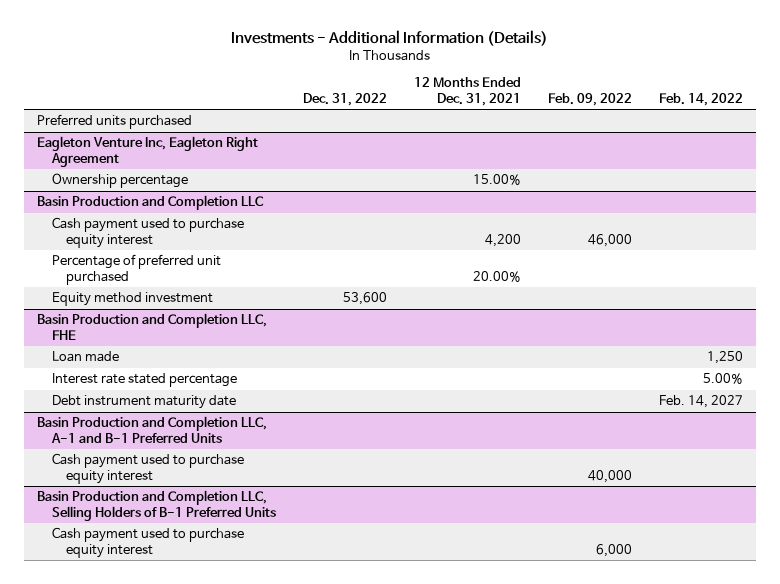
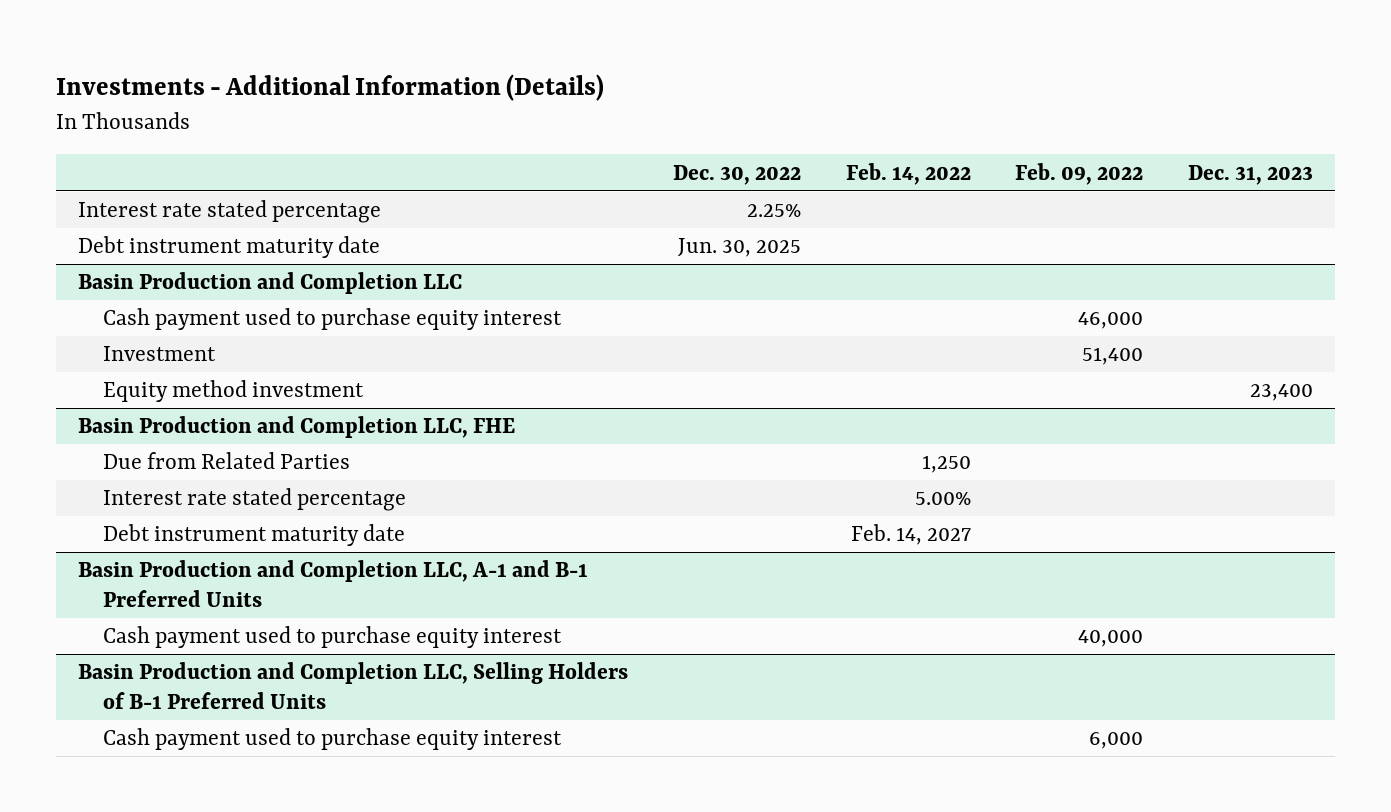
[302,92,387,106] Dec. 31, 2022 -> none
[413,77,521,106] 12 Months Ended Dec. 31, 2021 -> none
none -> [673,164,802,185] Dec. 30, 2022
none -> [1187,164,1313,185] Dec. 31, 2023
[37,114,193,130] Preferred units purchased -> none
[37,136,259,167] Eagleton Venture Inc, Eagleton Right Agreement -> none
[51,173,188,189] Ownership percentage -> none
none -> [78,200,382,224] Interest rate stated percentage
none -> [78,236,381,259] Debt instrument maturity date
[51,254,221,285] Percentage of preferred unit purchased -> none
none -> [102,346,216,362] Investment
[51,351,119,363] Loan made -> [102,452,350,470] Due from Related Parties

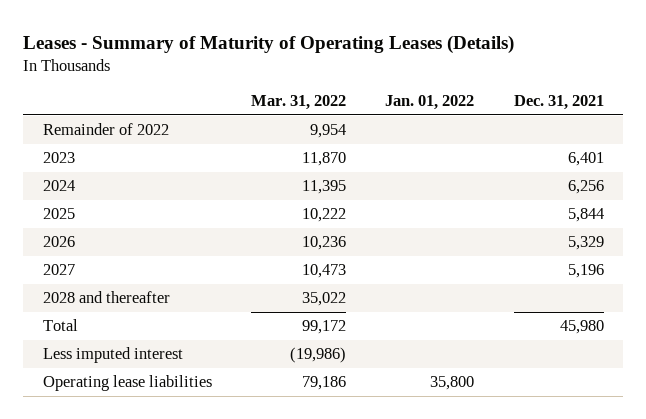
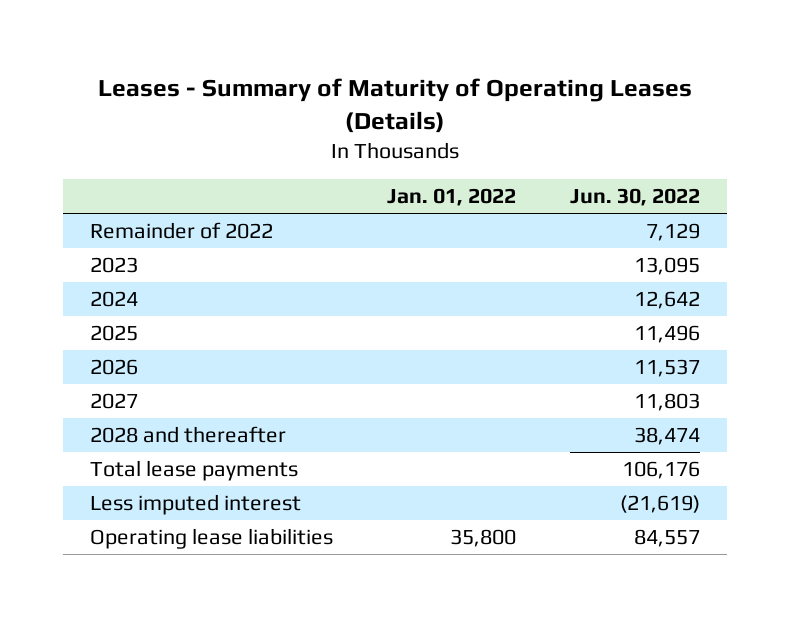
[250,95,346,111] Mar. 31, 2022 -> none
[513,95,604,111] Dec. 31, 2021 -> none
none -> [569,187,700,206] Jun. 30, 2022
[42,319,78,332] Total -> [89,460,298,482] Total lease payments

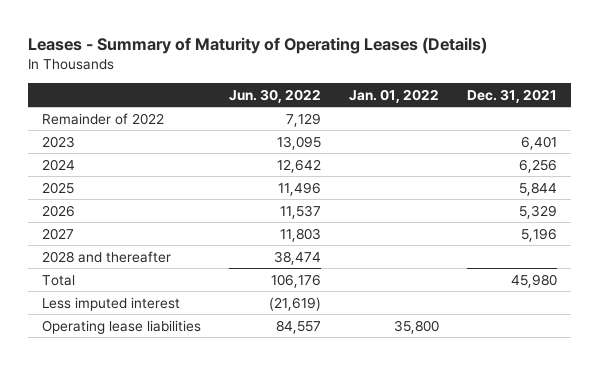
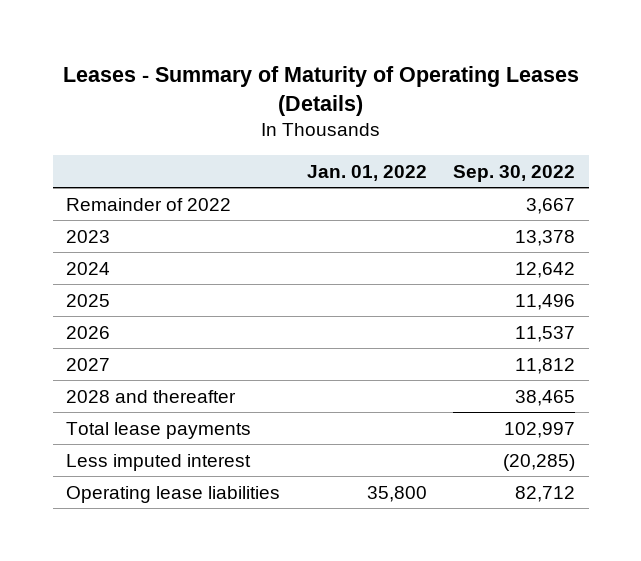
[229,88,322,103] Jun. 30, 2022 -> none
[466,88,557,103] Dec. 31, 2021 -> none
none -> [453,164,576,182] Sep. 30, 2022
[42,274,76,286] Total -> [65,421,251,439] Total lease payments

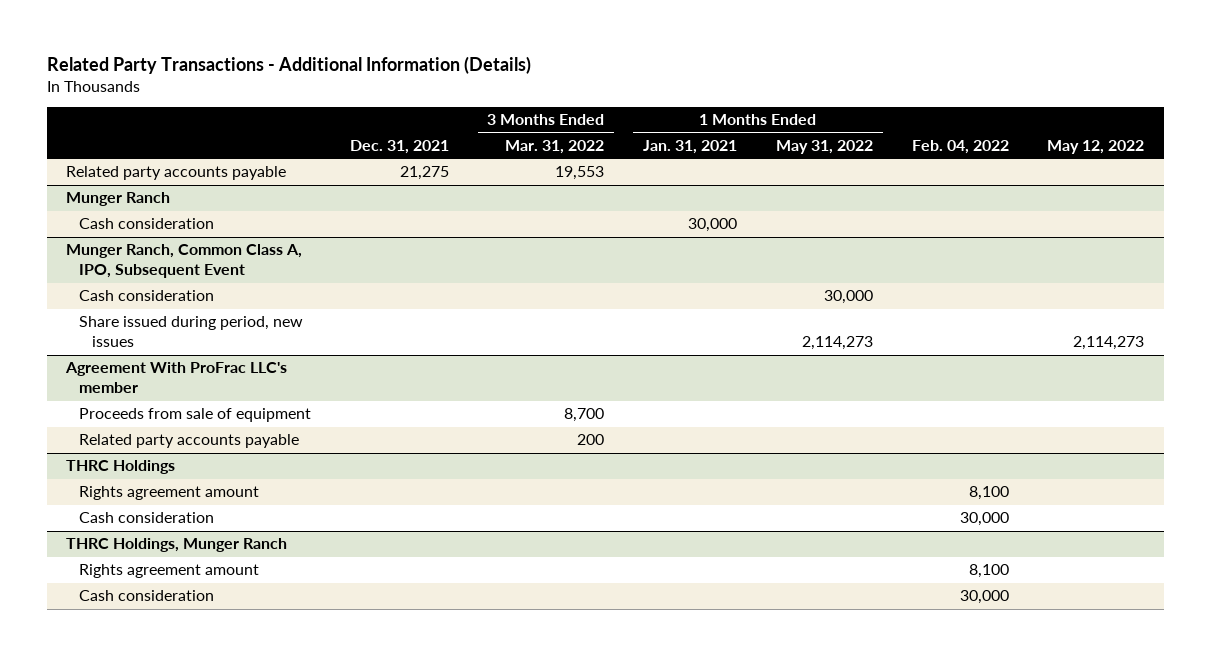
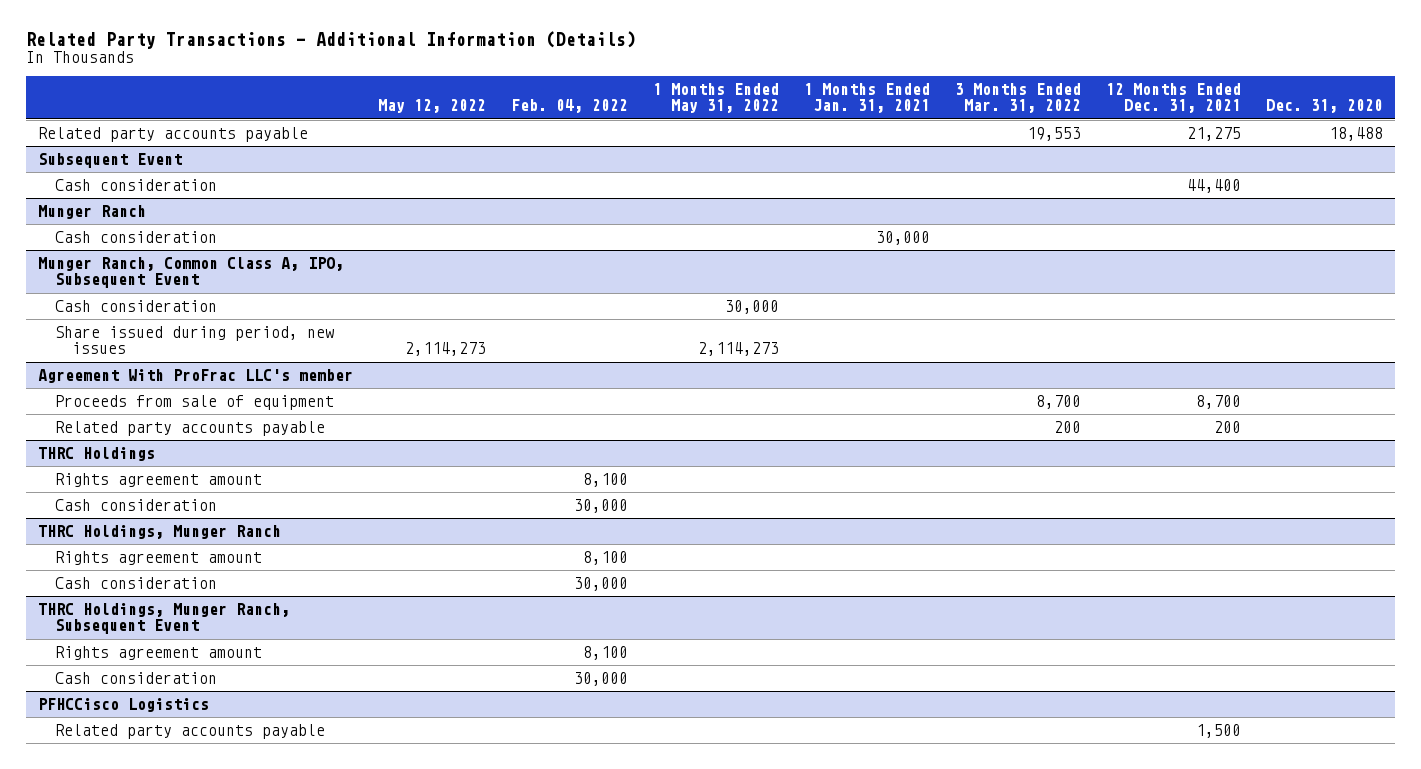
[349,140,449,155] Dec. 31, 2021 -> none
none -> [1105,83,1241,114] 12 Months Ended Dec. 31, 2021
none -> [1265,99,1383,114] Dec. 31, 2020
none -> [38,153,183,169] Subsequent Event
none -> [55,179,218,192] Cash consideration
none -> [38,603,291,635] THRC Holdings, Munger Ranch, Subsequent Event
none -> [55,646,263,661] Rights agreement amount
none -> [55,672,218,685] Cash consideration
none -> [38,698,210,713] PFHCCisco Logistics
none -> [55,724,326,740] Related party accounts payable

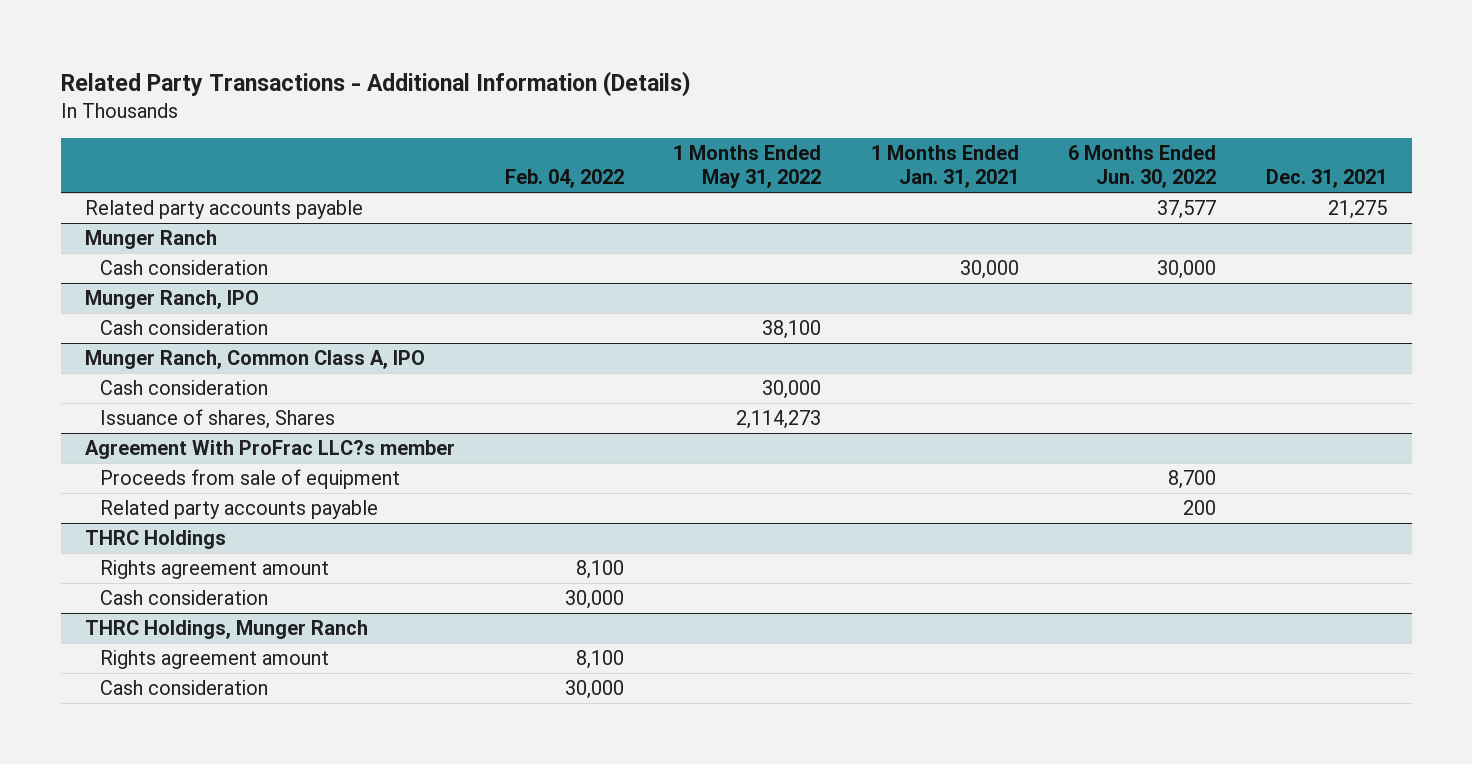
[378,99,487,114] May 12, 2022 -> none
[955,83,1082,114] 3 Months Ended Mar. 31, 2022 -> none
[1105,83,1241,114] 12 Months Ended Dec. 31, 2021 -> none
[1265,99,1383,114] Dec. 31, 2020 -> none
none -> [1068,145,1217,189] 6 Months Ended Jun. 30, 2022
none -> [1265,169,1387,189] Dec. 31, 2021
[38,153,183,169] Subsequent Event -> none
[55,179,218,192] Cash consideration -> none
none -> [85,289,260,309] Munger Ranch, IPO
none -> [99,319,268,335] Cash consideration
[38,257,345,289] Munger Ranch, Common Class A, IPO, Subsequent Event -> [85,349,426,369] Munger Ranch, Common Class A, IPO
[55,326,335,355] Share issued during period, new issues -> [99,408,335,429] Issuance of shares, Shares
[38,369,354,384] Agreement With ProFrac LLC's member -> [85,439,456,459] Agreement With ProFrac LLC?s member
[38,603,291,635] THRC Holdings, Munger Ranch, Subsequent Event -> none
[55,646,263,661] Rights agreement amount -> none
[55,672,218,685] Cash consideration -> none
[38,698,210,713] PFHCCisco Logistics -> none
[55,724,326,740] Related party accounts payable -> none

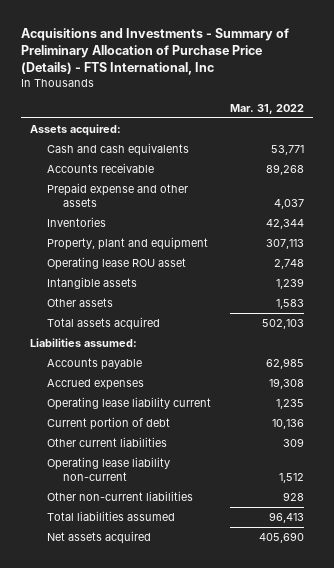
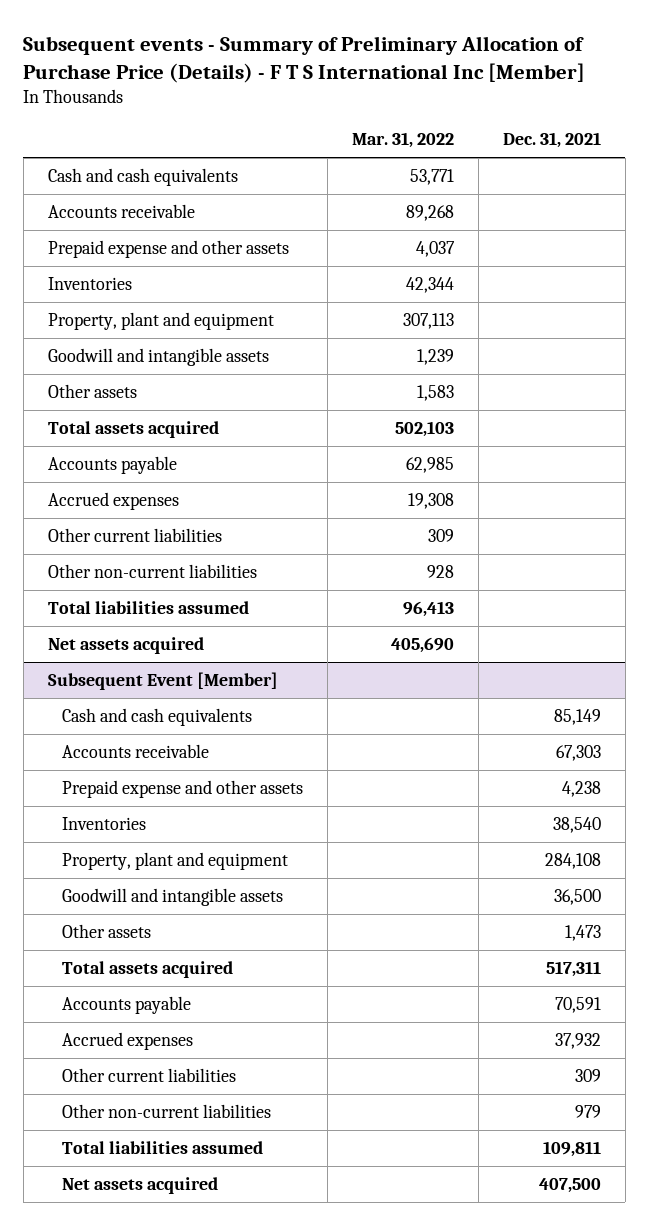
[20,27,289,75] Acquisitions and Investments - Summary of Preliminary Allocation of Purchase Price (Details) - FTS International, Inc -> [23,36,586,84] Subsequent events - Summary of Preliminary Allocation of Purchase Price (Details) - F T S International Inc [Member]
none -> [502,132,601,149] Dec. 31, 2021
[30,124,122,137] Assets acquired: -> none
[46,257,186,271] Operating lease ROU asset -> none
[46,277,137,290] Intangible assets -> [47,348,269,367] Goodwill and intangible assets
[30,338,138,348] Liabilities assumed: -> none
[46,397,211,411] Operating lease liability current -> none
[46,417,170,431] Current portion of debt -> none
[46,457,170,482] Operating lease liability non-current -> none
none -> [47,672,278,691] Subsequent Event [Member]
none -> [61,708,252,727] Cash and cash equivalents
none -> [61,744,209,759] Accounts receivable
none -> [61,780,303,799] Prepaid expense and other assets
none -> [61,817,146,831] Inventories
none -> [61,852,288,871] Property, plant and equipment
none -> [61,888,283,907] Goodwill and intangible assets
none -> [61,924,151,939] Other assets
none -> [61,961,233,979] Total assets acquired
none -> [61,996,191,1015] Accounts payable
none -> [61,1032,193,1051] Accrued expenses
none -> [61,1068,236,1083] Other current liabilities
none -> [61,1104,271,1119] Other non-current liabilities
none -> [61,1141,263,1155] Total liabilities assumed
none -> [61,1177,218,1195] Net assets acquired

